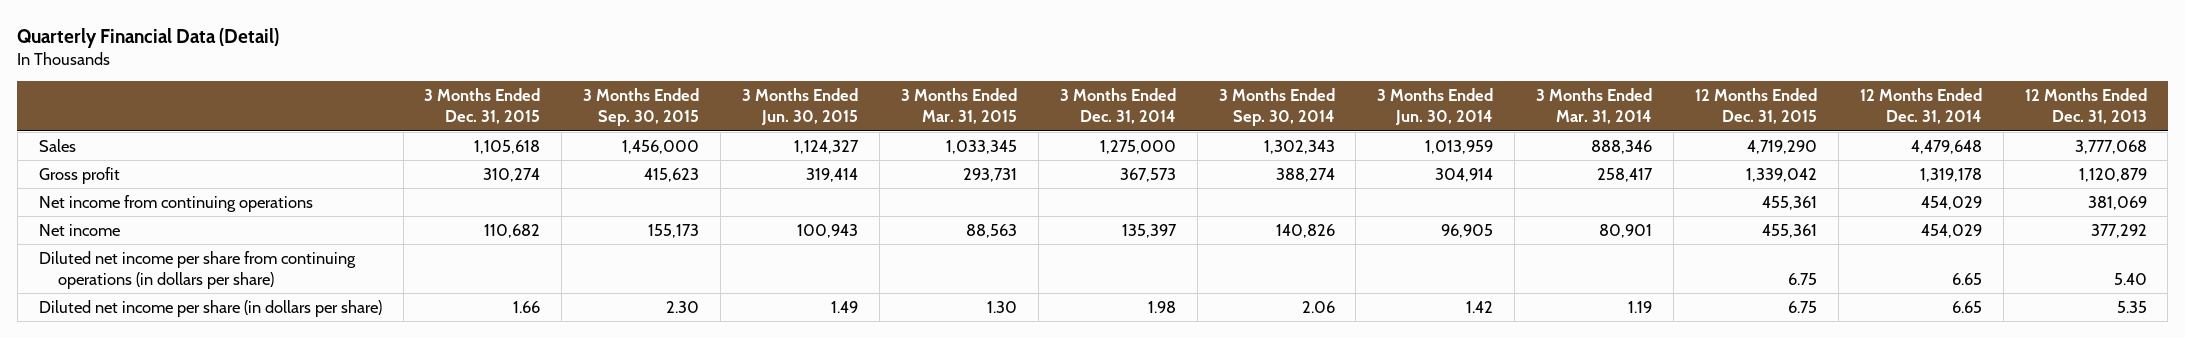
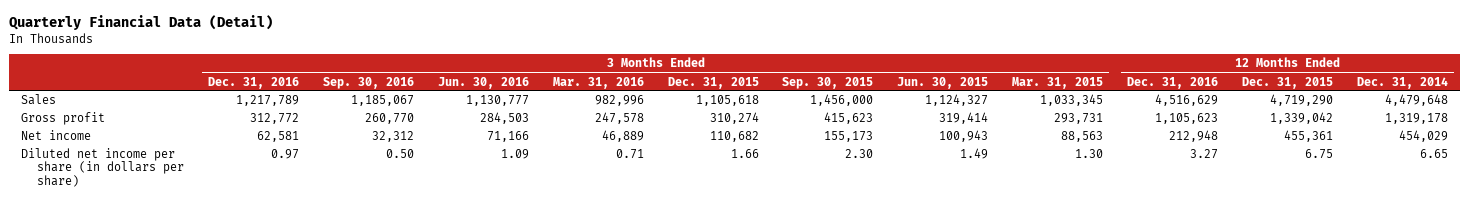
[1059,88,1176,125] 3 Months Ended Dec. 31, 2014 -> none
[1218,88,1335,127] 3 Months Ended Sep. 30, 2014 -> none
[1377,88,1494,126] 3 Months Ended Jun. 30, 2014 -> none
[1536,88,1653,125] 3 Months Ended Mar. 31, 2014 -> none
[2024,88,2147,125] 12 Months Ended Dec. 31, 2013 -> none
none -> [207,76,299,89] Dec. 31, 2016
none -> [322,76,414,89] Sep. 30, 2016
none -> [437,76,529,89] Jun. 30, 2016
none -> [552,76,644,89] Mar. 31, 2016
none -> [1127,76,1219,89] Dec. 31, 2016
[38,194,313,212] Net income from continuing operations -> none
[38,250,356,289] Diluted net income per share from continuing operations (in dollars per share) -> none

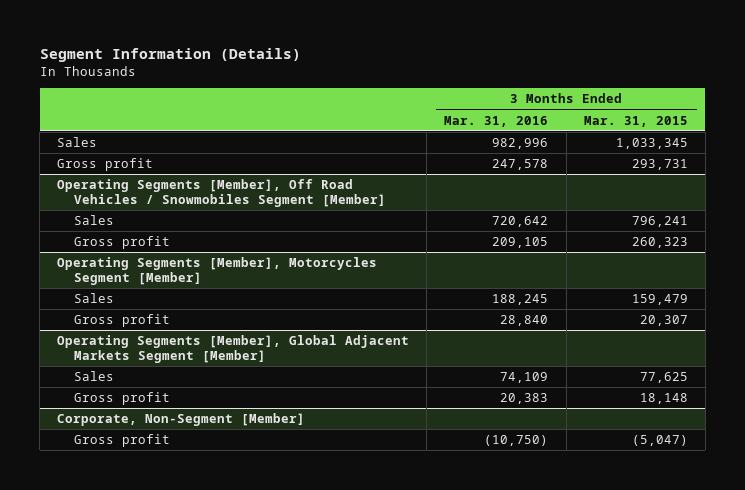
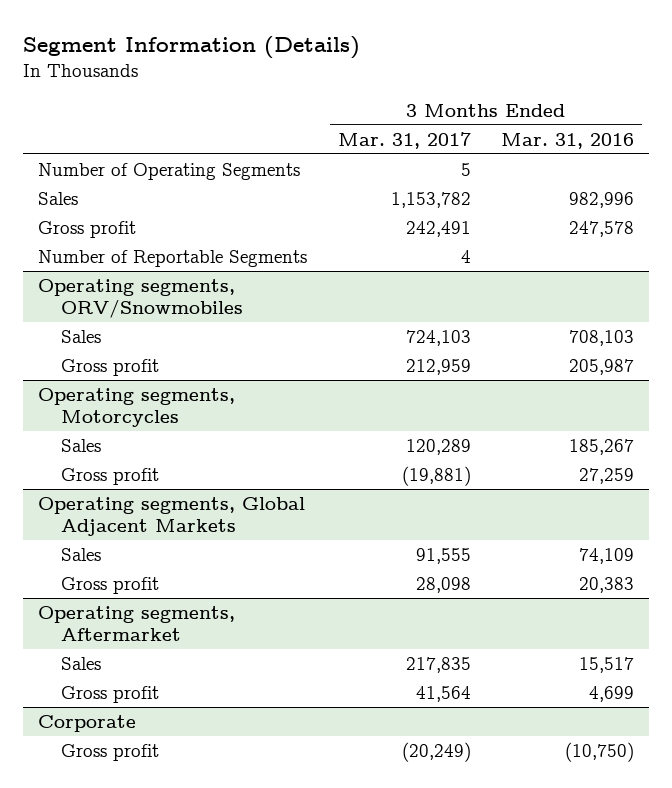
[583,115,688,127] Mar. 31, 2015 -> none
none -> [337,131,471,149] Mar. 31, 2017
none -> [38,162,301,180] Number of Operating Segments
[57,179,386,208] Operating Segments [Member], Off Road Vehicles / Snowmobiles Segment [Member] -> none
none -> [38,249,308,267] Number of Reportable Segments
none -> [38,278,243,319] Operating segments, ORV/Snowmobiles
[492,216,549,228] 720,642 -> [569,329,635,346] 708,103
[492,237,549,249] 209,105 -> [569,358,635,375] 205,987
[57,257,378,286] Operating Segments [Member], Motorcycles Segment [Member] -> [38,387,236,428] Operating segments, Motorcycles
[492,294,549,306] 188,245 -> [569,438,635,455] 185,267
[500,315,549,327] 28,840 -> [579,467,635,484] 27,259
[57,335,410,364] Operating Segments [Member], Global Adjacent Markets Segment [Member] -> [38,496,306,537] Operating segments, Global Adjacent Markets
none -> [38,605,236,642] Operating segments, Aftermarket
none -> [60,656,101,670] Sales
none -> [60,685,159,703] Gross profit
[57,413,306,427] Corporate, Non-Segment [Member] -> [38,714,137,732] Corporate

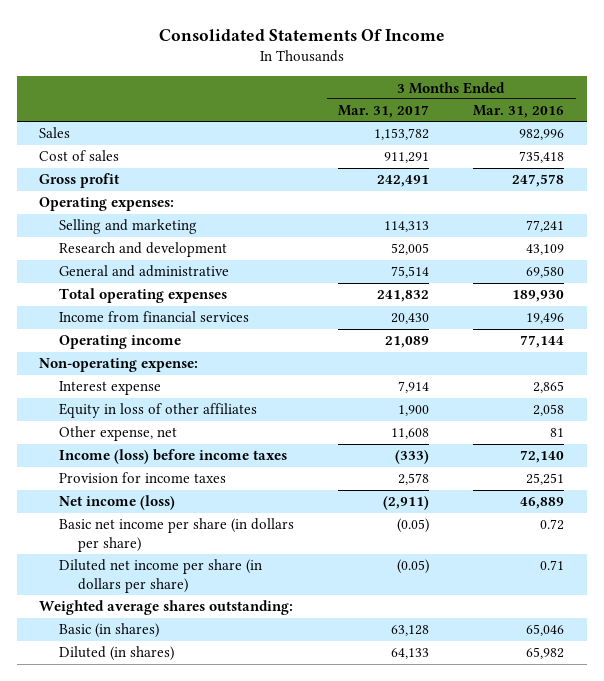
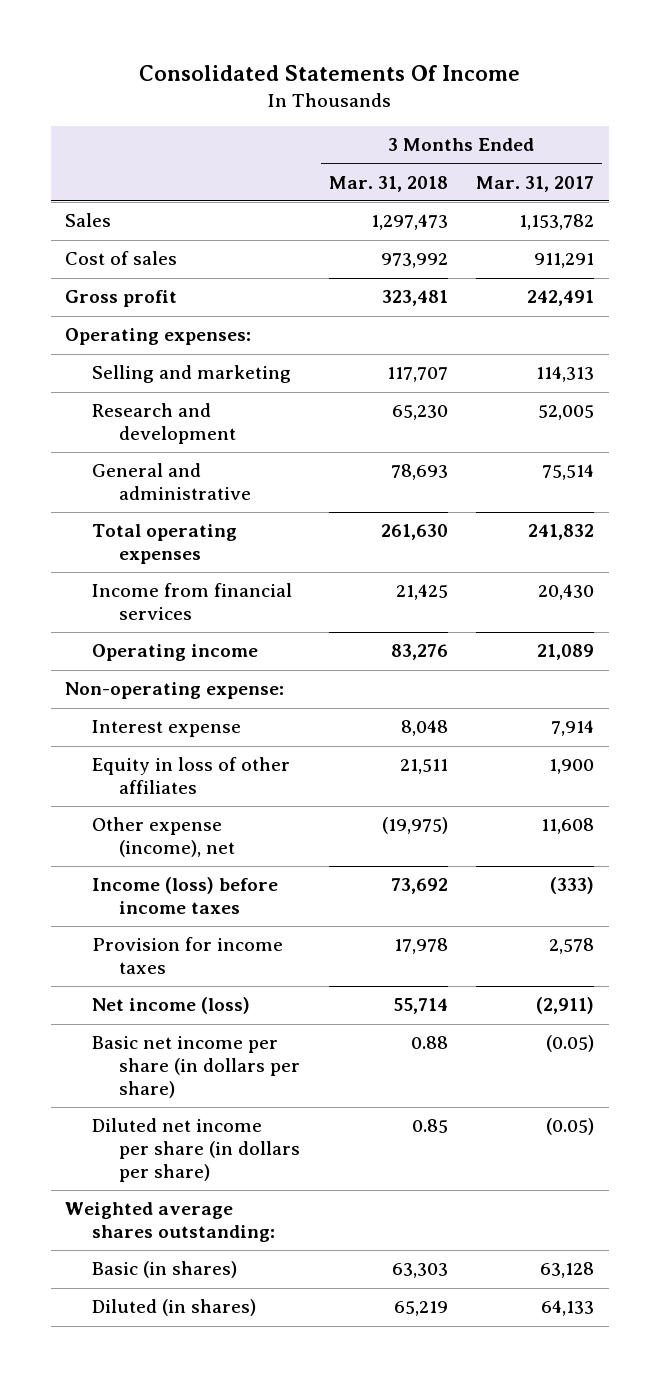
[473,105,565,119] Mar. 31, 2016 -> none
none -> [328,175,448,192] Mar. 31, 2018
[58,426,177,442] Other expense, net -> [92,817,235,858] Other expense (income), net

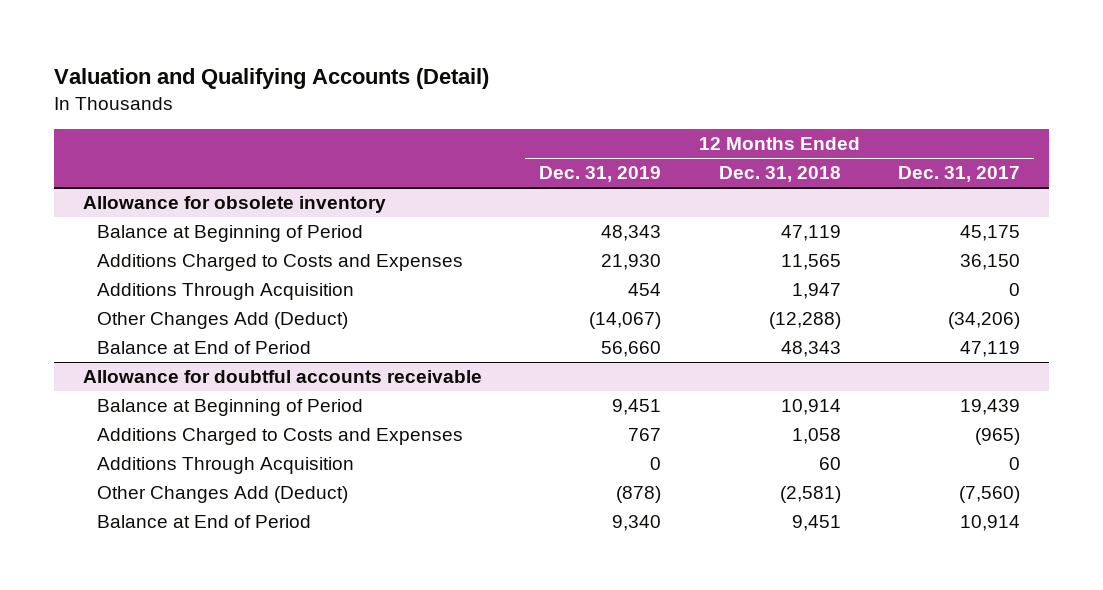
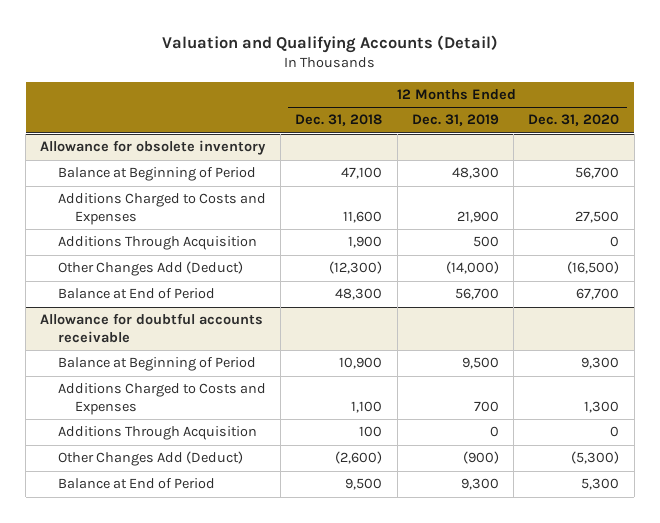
[898,166,1021,183] Dec. 31, 2017 -> none
none -> [528,114,620,127] Dec. 31, 2020
[601,225,662,242] 48,343 -> [451,167,499,180] 48,300
[780,225,841,242] 47,119 -> [341,167,383,180] 47,100
[601,254,662,271] 21,930 -> [456,211,499,224] 21,900
[780,254,841,271] 11,565 -> [343,211,383,224] 11,600
[628,283,662,297] 454 -> [472,236,499,248] 500
[791,283,841,300] 1,947 -> [348,236,383,249] 1,900
[589,312,662,330] (14,067) -> [445,261,499,275] (14,000)
[768,312,841,330] (12,288) -> [329,261,383,275] (12,300)
[601,341,662,358] 56,660 -> [454,288,499,301] 56,700
[780,341,841,358] 48,343 -> [335,288,383,301] 48,300
[612,399,662,416] 9,451 -> [461,357,499,370] 9,500
[780,399,841,416] 10,914 -> [339,357,383,370] 10,900
[628,428,662,442] 767 -> [473,401,499,413] 700
[791,428,841,445] 1,058 -> [351,401,383,414] 1,100
[818,457,841,471] 60 -> [359,426,383,438] 100
[616,486,662,504] (878) -> [462,451,499,465] (900)
[779,486,841,504] (2,581) -> [335,451,383,465] (2,600)
[612,515,662,532] 9,340 -> [460,478,499,491] 9,300
[791,515,841,532] 9,451 -> [345,478,383,491] 9,500

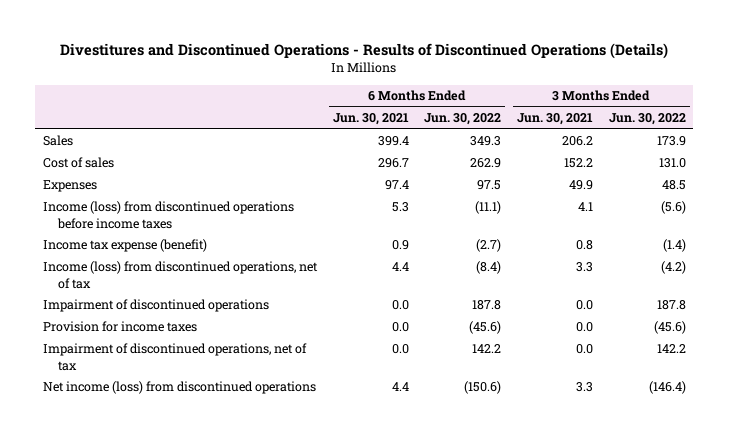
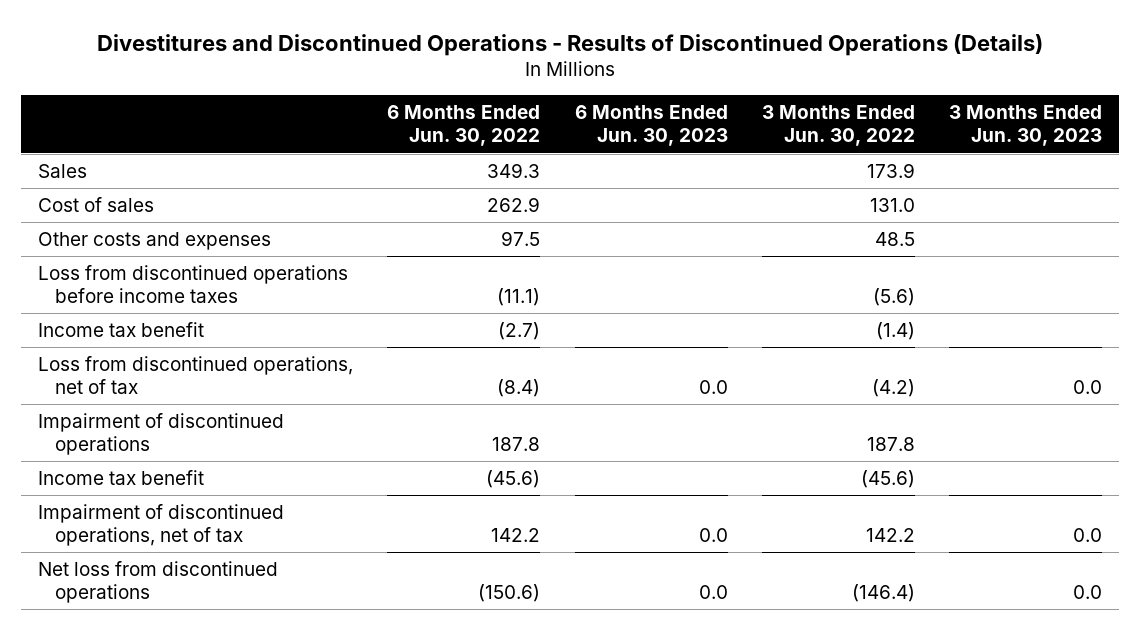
[332,113,409,126] Jun. 30, 2021 -> none
[517,113,594,126] Jun. 30, 2021 -> none
none -> [574,105,728,147] 6 Months Ended Jun. 30, 2023
none -> [949,105,1103,147] 3 Months Ended Jun. 30, 2023
[43,180,98,193] Expenses -> [38,232,272,251] Other costs and expenses
[43,201,295,229] Income (loss) from discontinued operations before income taxes -> [38,265,349,304] Loss from discontinued operations before income taxes
[43,239,208,253] Income tax expense (benefit) -> [38,322,205,338] Income tax benefit
[43,261,319,289] Income (loss) from discontinued operations, net of tax -> [38,356,354,395] Loss from discontinued operations, net of tax
[43,321,198,333] Provision for income taxes -> [38,470,205,486] Income tax benefit
[43,381,317,395] Net income (loss) from discontinued operations -> [38,561,279,604] Net loss from discontinued operations

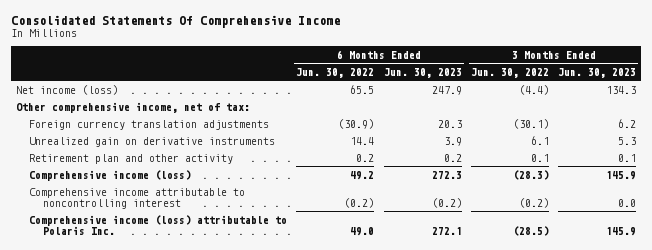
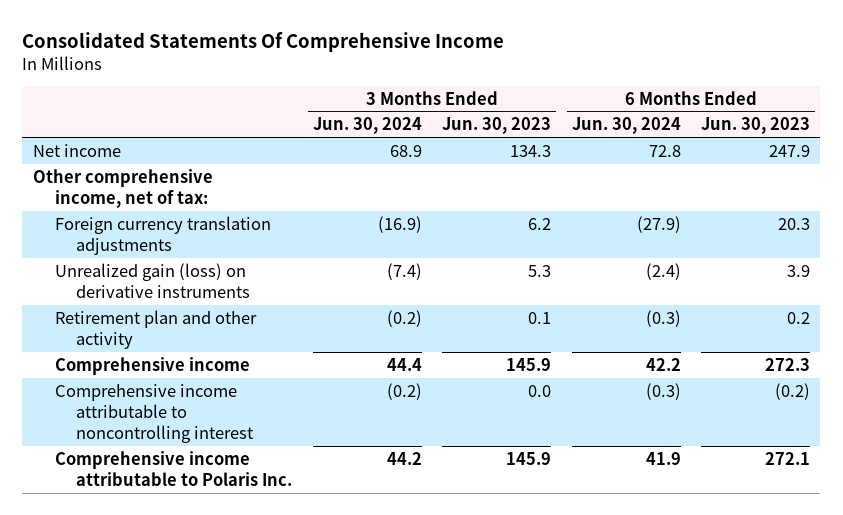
[296,67,375,78] Jun. 30, 2022 -> none
[470,67,549,78] Jun. 30, 2022 -> none
none -> [312,117,422,135] Jun. 30, 2024
none -> [571,117,681,135] Jun. 30, 2024
[15,84,118,95] Net income (loss) -> [32,143,121,157] Net income
[29,136,276,147] Unrealized gain on derivative instruments -> [54,262,251,298] Unrealized gain (loss) on derivative instruments
[29,169,192,181] Comprehensive income (loss) -> [54,356,250,375] Comprehensive income
[29,214,288,235] Comprehensive income (loss) attributable to Polaris Inc. -> [54,450,293,486] Comprehensive income attributable to Polaris Inc.

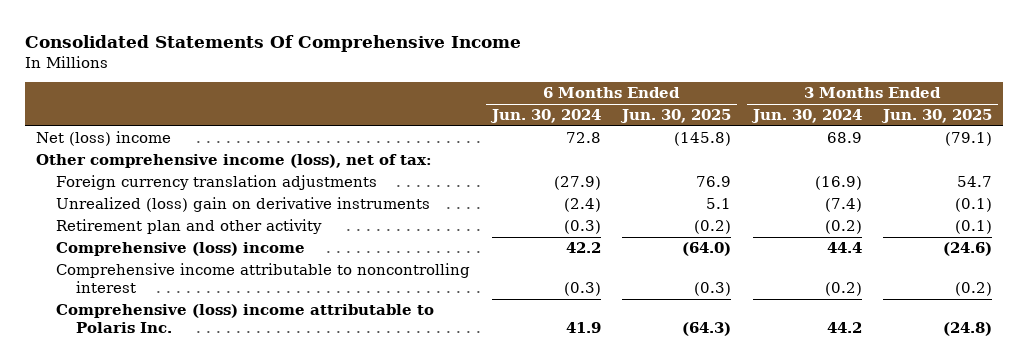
[442,117,552,135] Jun. 30, 2023 -> none
[700,117,810,135] Jun. 30, 2023 -> none
none -> [620,109,732,124] Jun. 30, 2025
none -> [881,109,993,124] Jun. 30, 2025
[32,143,121,157] Net income -> [35,131,171,147] Net (loss) income
[32,168,213,208] Other comprehensive income, net of tax: -> [35,154,432,169] Other comprehensive income (loss), net of tax:
[54,262,251,298] Unrealized gain (loss) on derivative instruments -> [56,197,431,213] Unrealized (loss) gain on derivative instruments
[54,356,250,375] Comprehensive income -> [56,242,306,257] Comprehensive (loss) income
[54,450,293,486] Comprehensive income attributable to Polaris Inc. -> [56,304,435,333] Comprehensive (loss) income attributable to Polaris Inc.

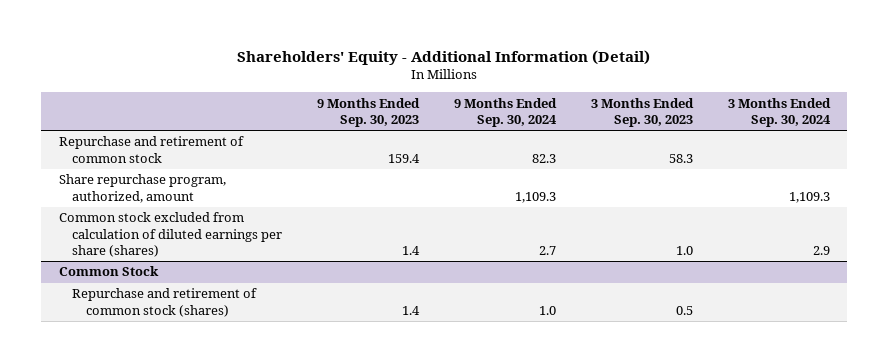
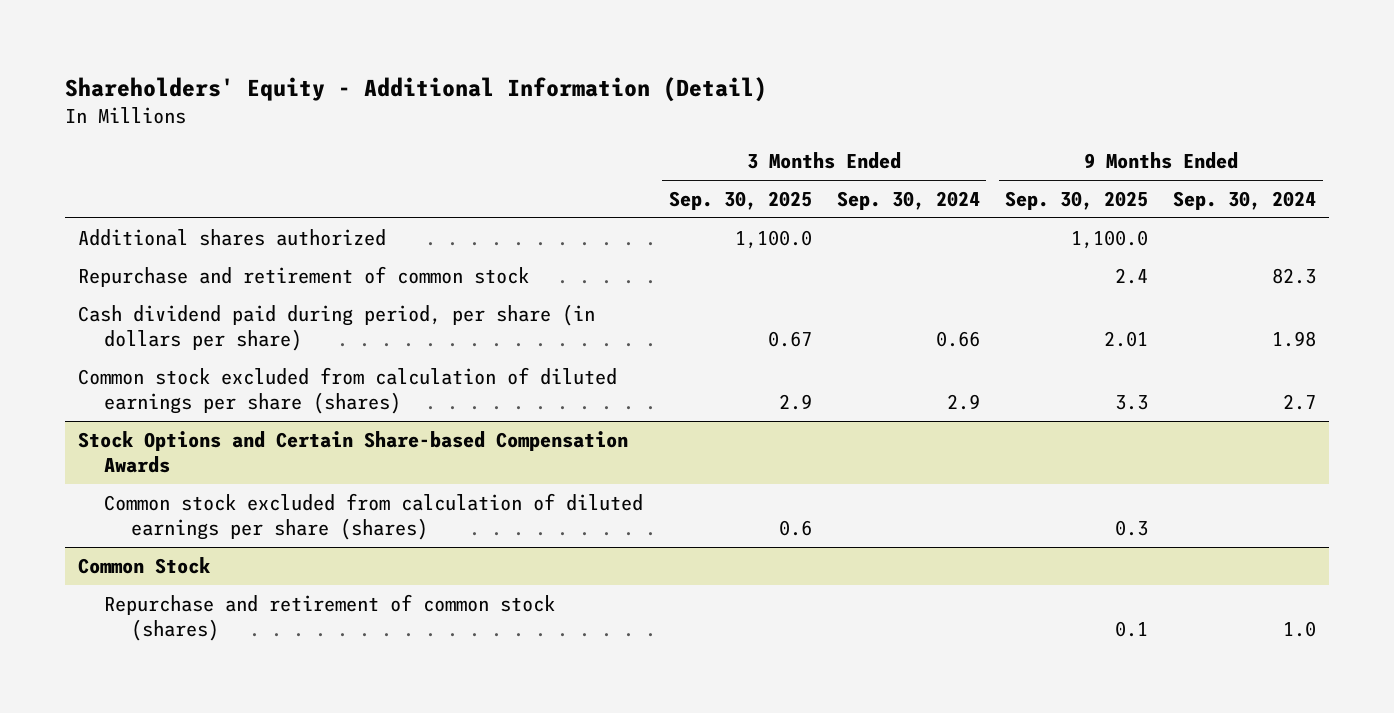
[317,97,421,128] 9 Months Ended Sep. 30, 2023 -> none
[590,97,694,128] 3 Months Ended Sep. 30, 2023 -> none
none -> [668,190,812,210] Sep. 30, 2025
none -> [1005,190,1149,210] Sep. 30, 2025
none -> [77,228,386,246] Additional shares authorized
[58,174,226,203] Share repurchase program, authorized, amount -> none
none -> [77,303,595,351] Cash dividend paid during period, per share (in dollars per share)
none -> [77,430,628,473] Stock Options and Certain Share-based Compensation Awards
none -> [104,492,644,540] Common stock excluded from calculation of diluted earnings per share (shares)

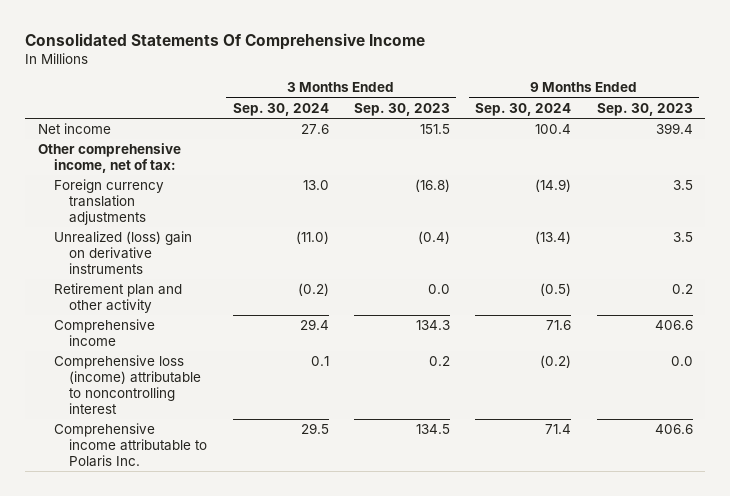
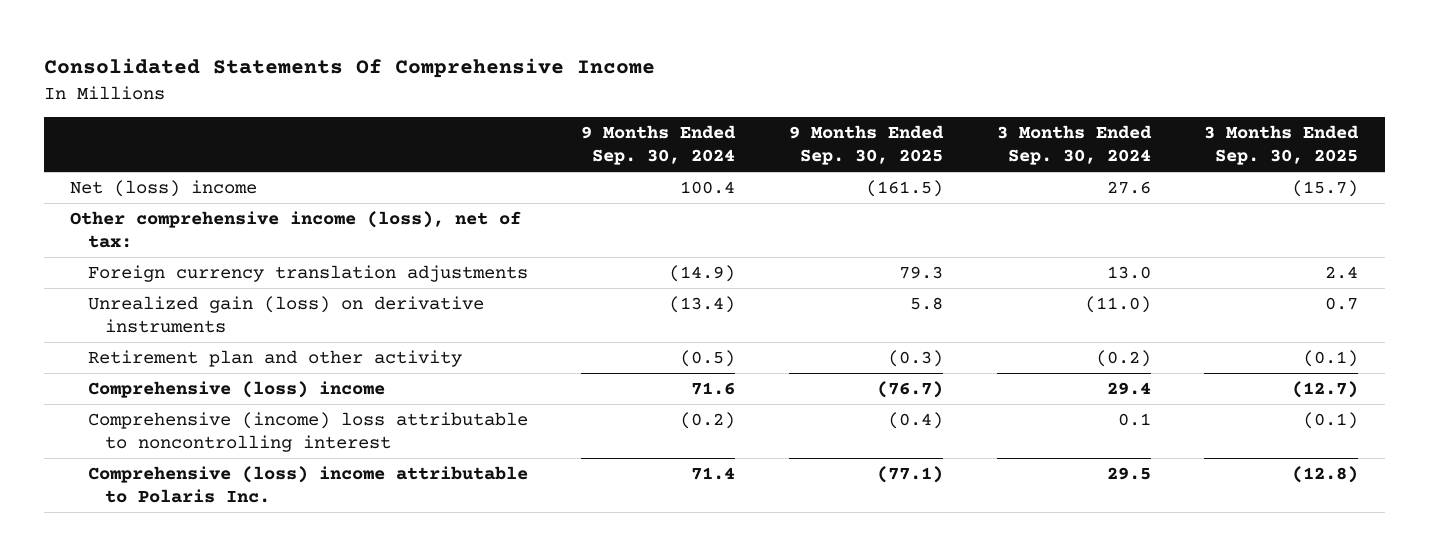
[354,102,451,116] Sep. 30, 2023 -> none
[596,102,693,116] Sep. 30, 2023 -> none
none -> [788,125,944,166] 9 Months Ended Sep. 30, 2025
none -> [1204,125,1360,166] 3 Months Ended Sep. 30, 2025
[37,123,111,135] Net income -> [70,179,258,197] Net (loss) income
[37,143,181,174] Other comprehensive income, net of tax: -> [70,210,522,248] Other comprehensive income (loss), net of tax:
[53,231,192,274] Unrealized (loss) gain on derivative instruments -> [87,295,484,333] Unrealized gain (loss) on derivative instruments
[53,319,155,347] Comprehensive income -> [87,380,385,398] Comprehensive (loss) income
[53,355,202,414] Comprehensive loss (income) attributable to noncontrolling interest -> [87,411,528,452] Comprehensive (income) loss attributable to noncontrolling interest
[53,423,208,467] Comprehensive income attributable to Polaris Inc. -> [87,465,528,503] Comprehensive (loss) income attributable to Polaris Inc.

